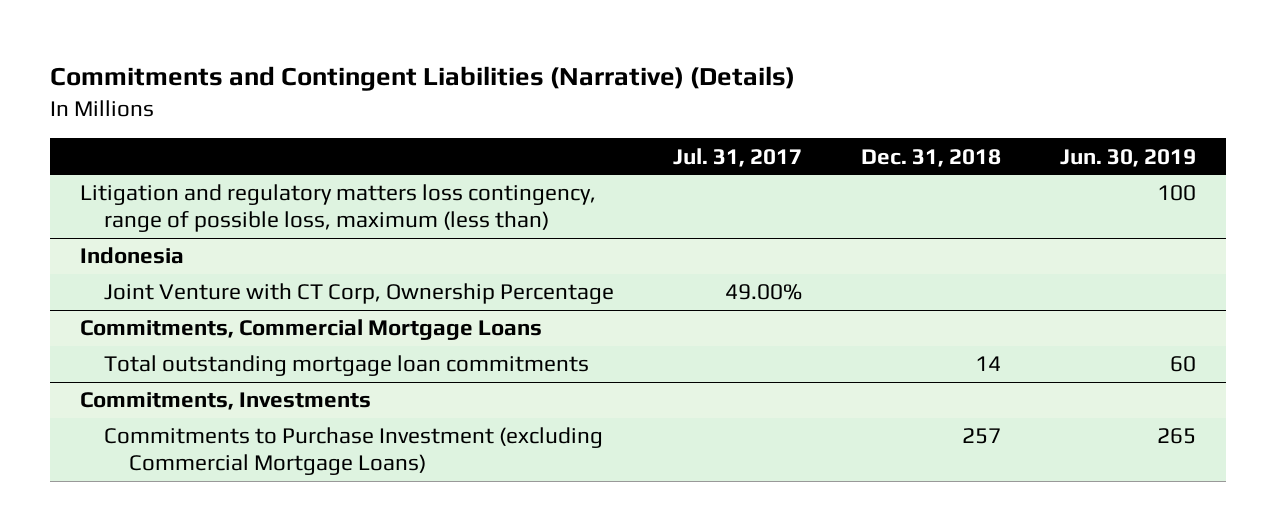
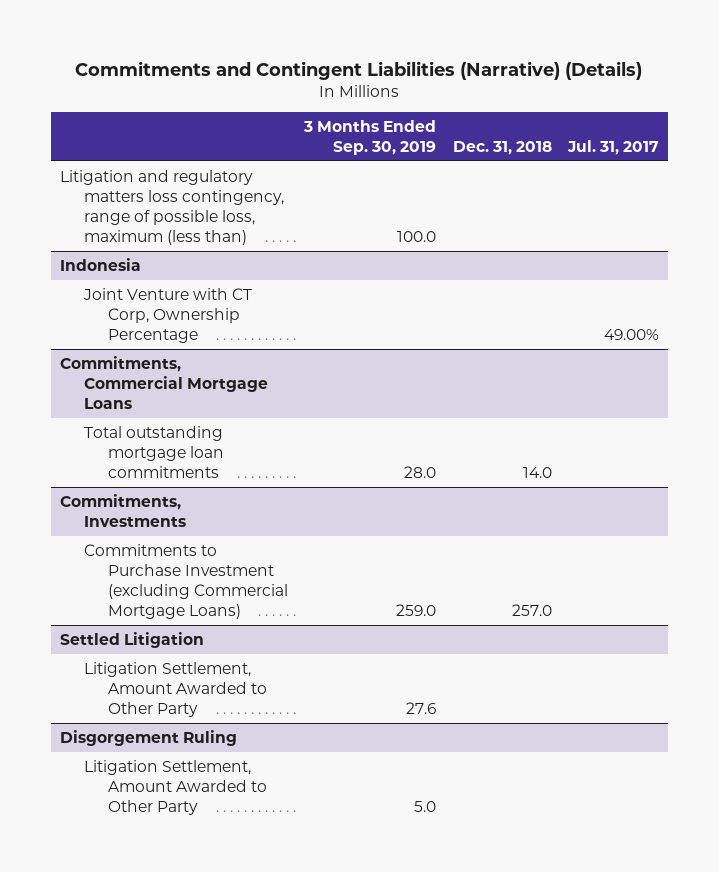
[1060,148,1197,167] Jun. 30, 2019 -> none
none -> [303,120,437,155] 3 Months Ended Sep. 30, 2019
[975,356,1002,372] 14 -> [522,466,552,478] 14.0
[962,428,1002,445] 257 -> [511,603,552,616] 257.0
none -> [59,631,204,648] Settled Litigation
none -> [83,661,267,717] Litigation Settlement, Amount Awarded to Other Party
none -> [59,729,237,746] Disgorgement Ruling
none -> [83,759,267,815] Litigation Settlement, Amount Awarded to Other Party

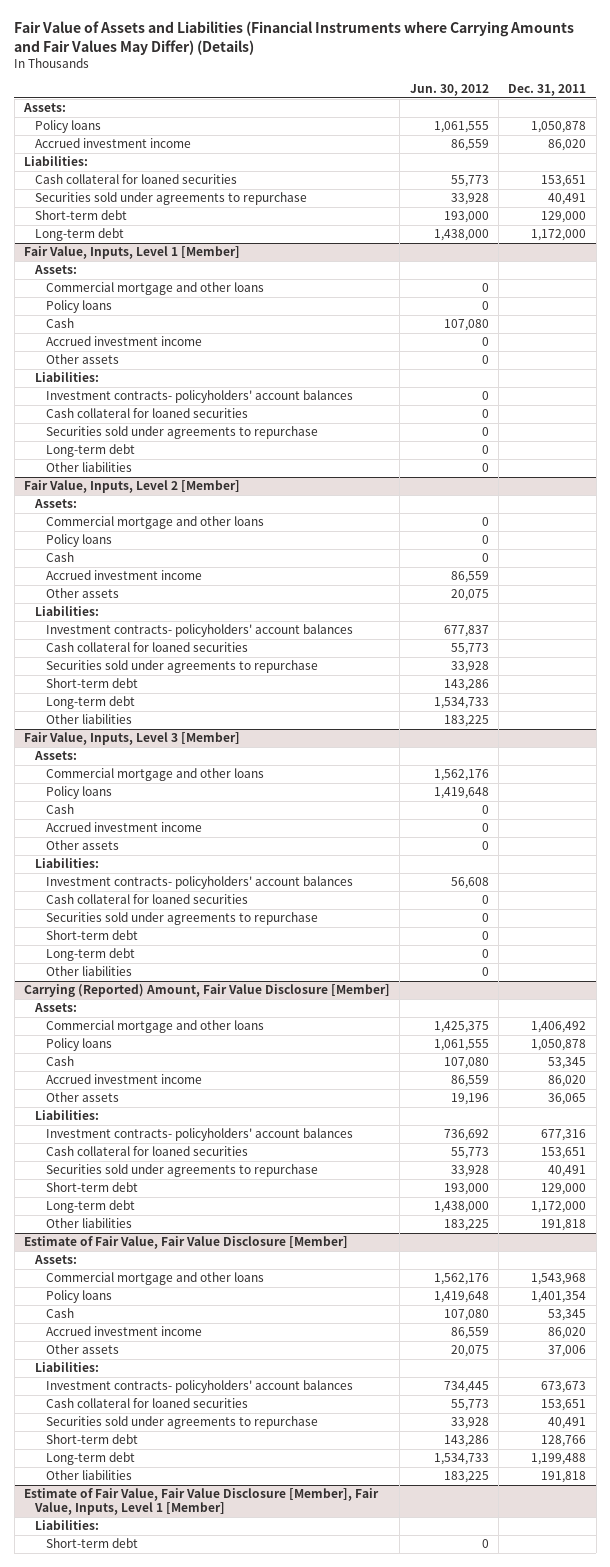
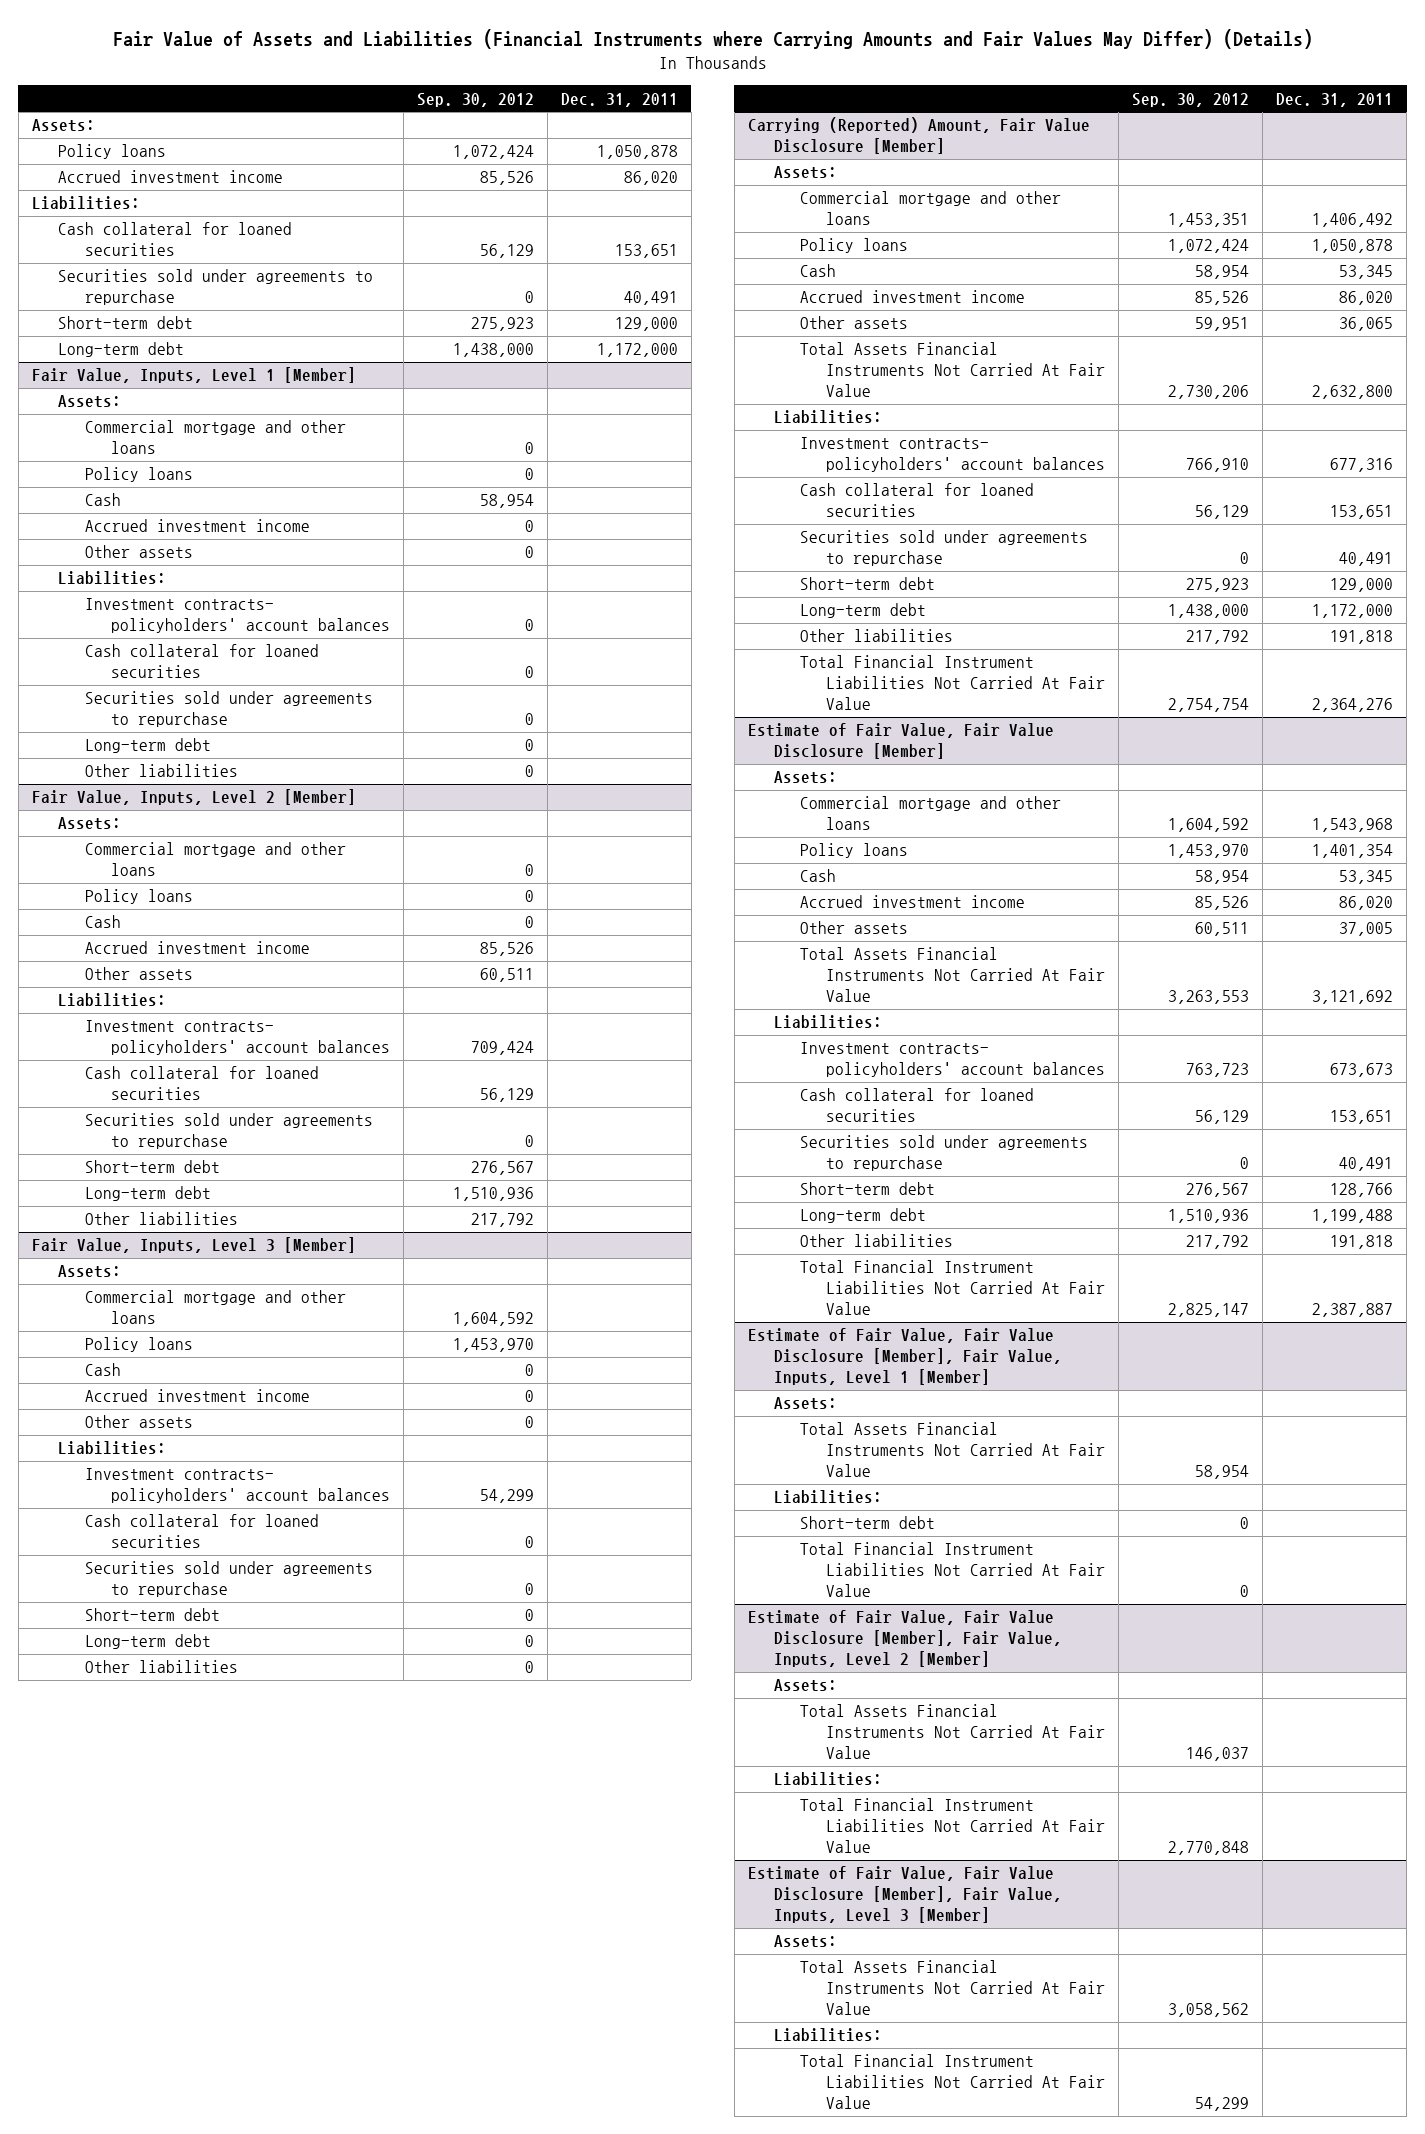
[409,84,489,97] Jun. 30, 2012 -> none
none -> [416,92,534,107] Sep. 30, 2012
none -> [800,342,1106,397] Total Assets Financial Instruments Not Carried At Fair Value
none -> [800,655,1106,710] Total Financial Instrument Liabilities Not Carried At Fair Value
[548,1345,587,1358] 37,006 -> [1339,922,1394,937] 37,005
none -> [800,947,1106,1002] Total Assets Financial Instruments Not Carried At Fair Value
none -> [800,1260,1106,1315] Total Financial Instrument Liabilities Not Carried At Fair Value
none -> [773,1397,837,1411] Assets:
none -> [800,1422,1106,1477] Total Assets Financial Instruments Not Carried At Fair Value
none -> [800,1542,1106,1597] Total Financial Instrument Liabilities Not Carried At Fair Value
none -> [747,1610,1062,1667] Estimate of Fair Value, Fair Value Disclosure [Member], Fair Value, Inputs, Level 2 [Member]
none -> [773,1679,837,1693] Assets:
none -> [800,1704,1106,1759] Total Assets Financial Instruments Not Carried At Fair Value
none -> [773,1772,882,1787] Liabilities:
none -> [800,1798,1106,1853] Total Financial Instrument Liabilities Not Carried At Fair Value
none -> [747,1866,1062,1923] Estimate of Fair Value, Fair Value Disclosure [Member], Fair Value, Inputs, Level 3 [Member]
none -> [773,1935,837,1949] Assets:
none -> [800,1960,1106,2015] Total Assets Financial Instruments Not Carried At Fair Value
none -> [773,2028,882,2043] Liabilities:
none -> [800,2054,1106,2109] Total Financial Instrument Liabilities Not Carried At Fair Value

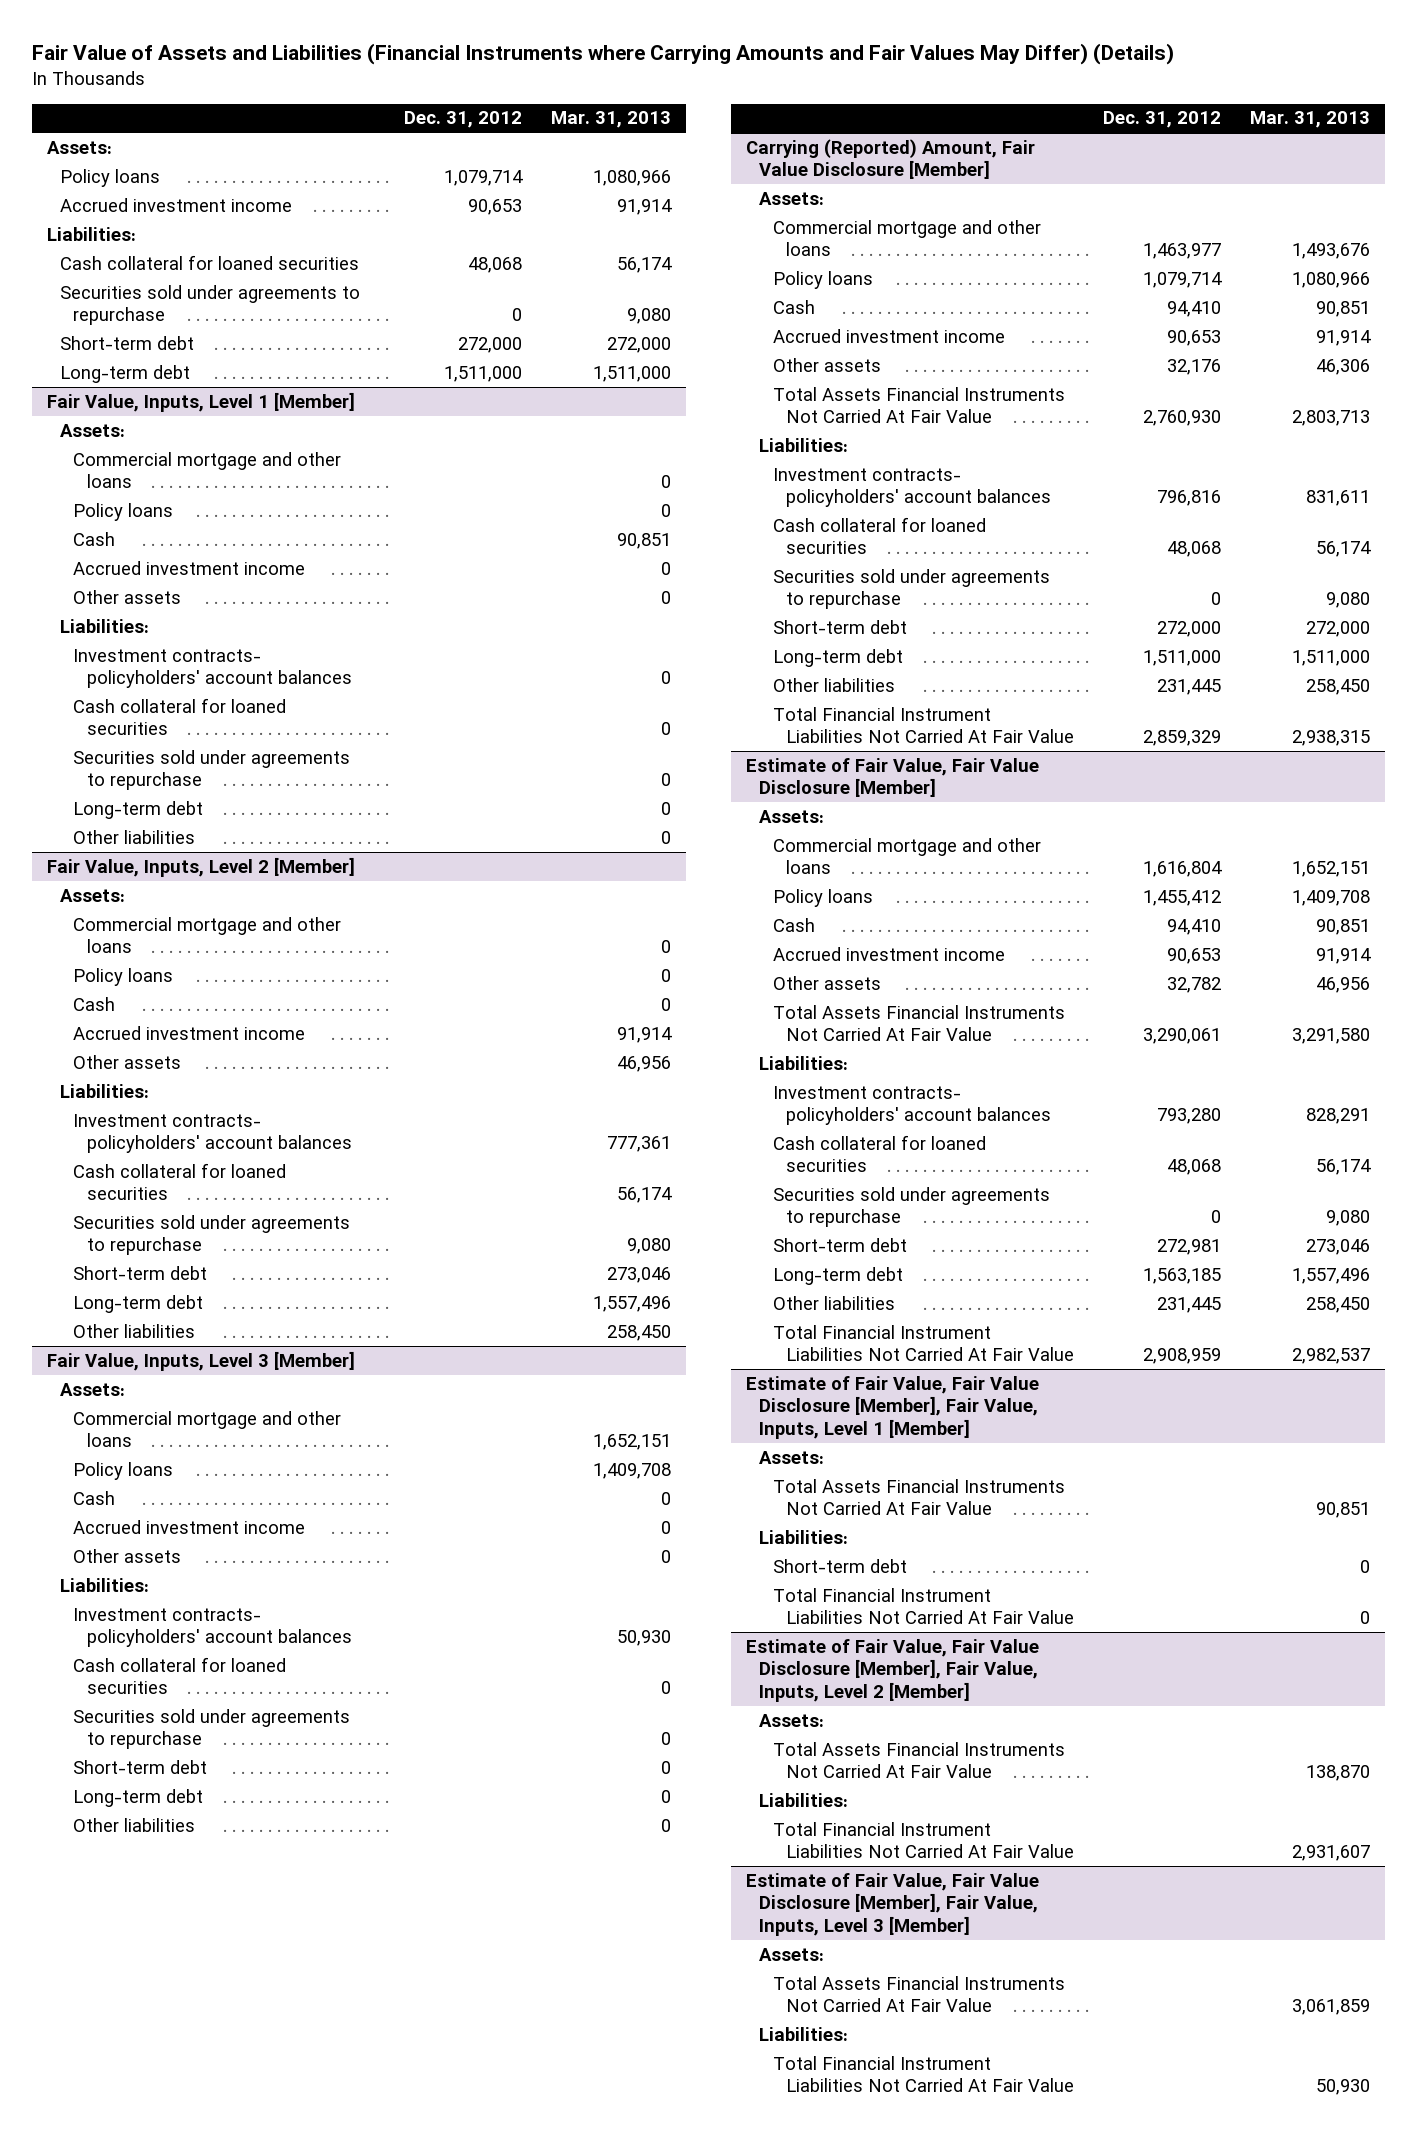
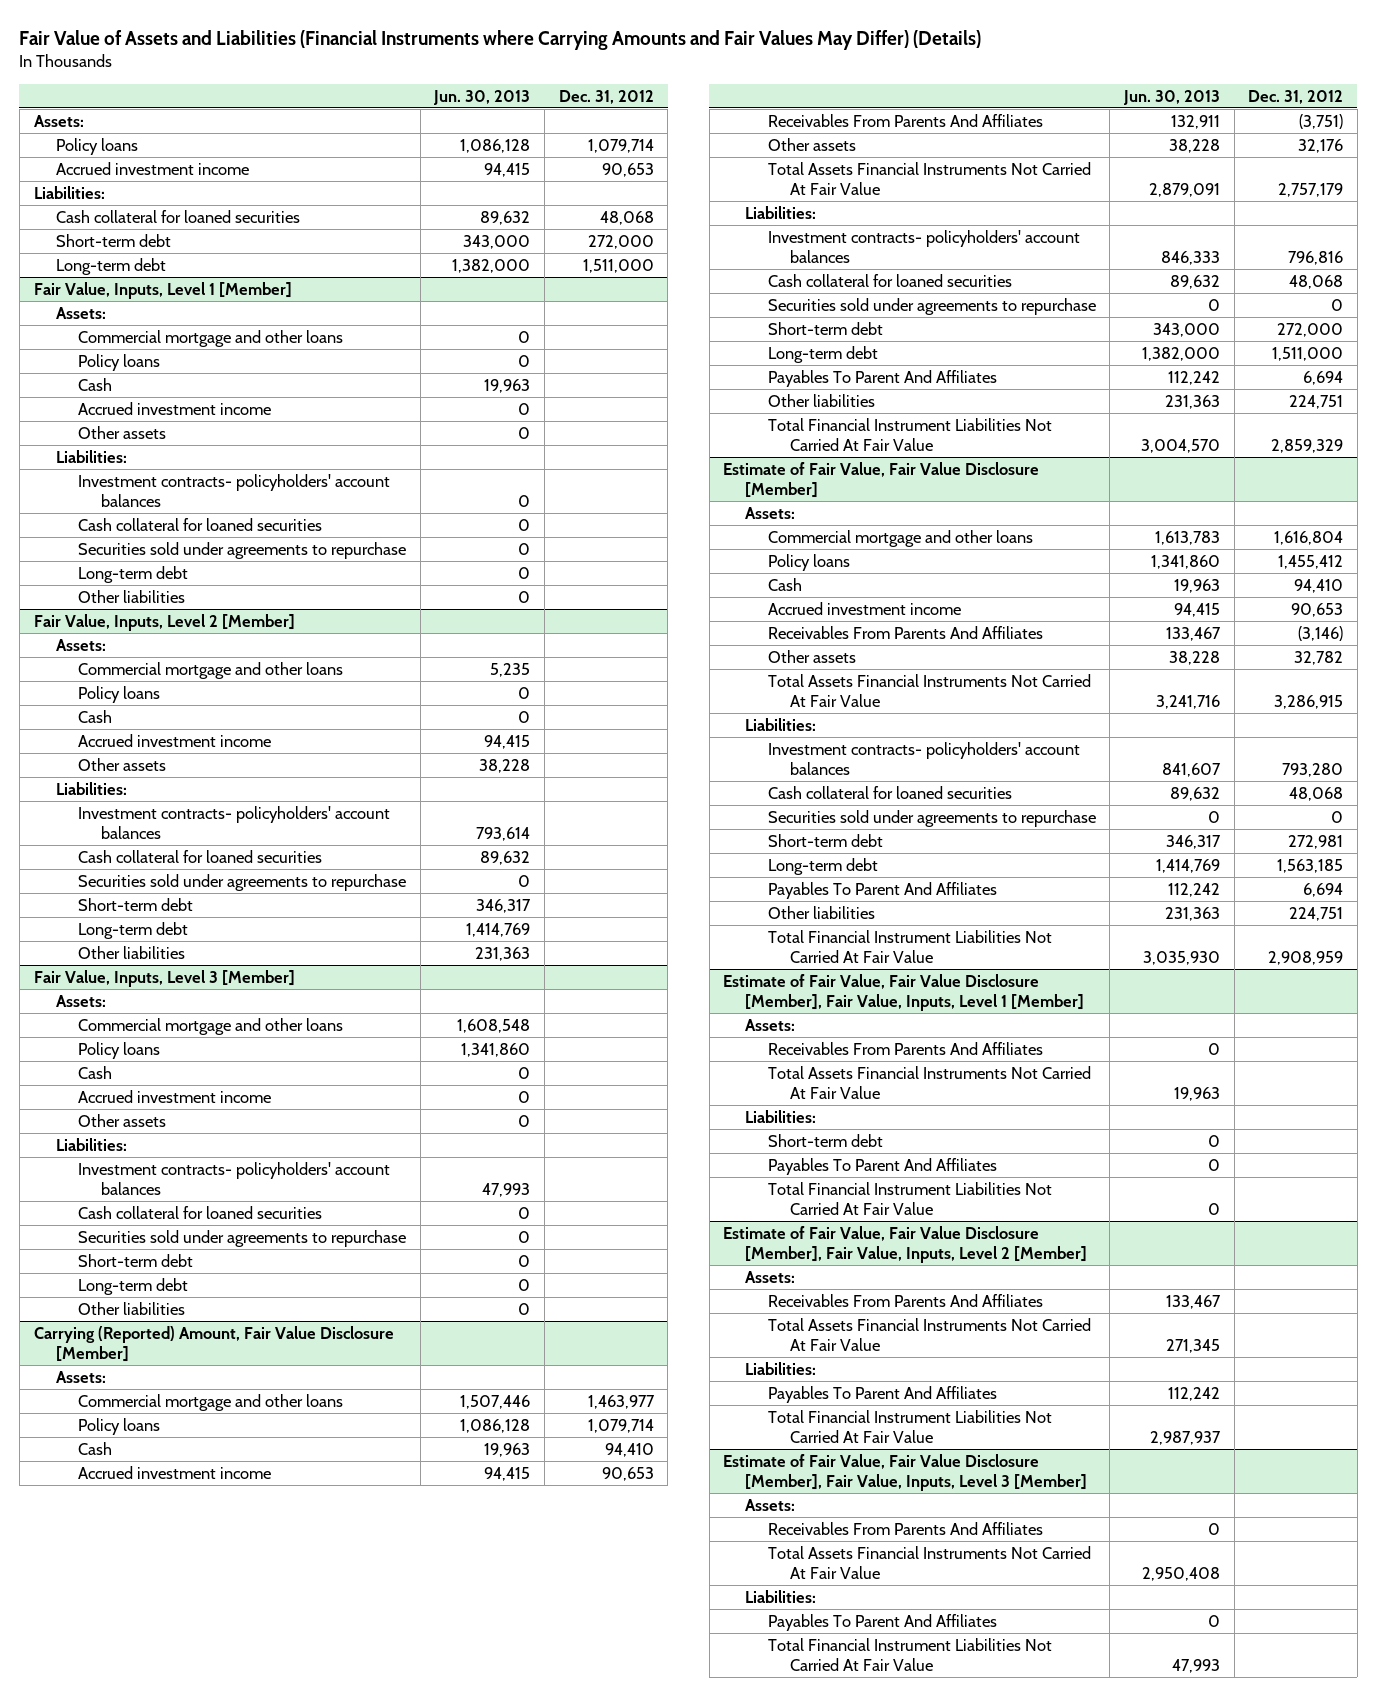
[550,111,671,129] Mar. 31, 2013 -> none
none -> [433,89,531,105] Jun. 30, 2013
[59,284,360,326] Securities sold under agreements to repurchase -> none
none -> [767,113,1043,127] Receivables From Parents And Affiliates
[1143,410,1222,427] 2,760,930 -> [1278,182,1344,197] 2,757,179
none -> [767,369,997,387] Payables To Parent And Affiliates
[1157,678,1222,695] 231,445 -> [1289,394,1344,409] 224,751
none -> [767,625,1043,639] Receivables From Parents And Affiliates
[1143,1028,1222,1045] 3,290,061 -> [1274,694,1344,709] 3,286,915
none -> [767,881,997,899] Payables To Parent And Affiliates
[1157,1296,1222,1313] 231,445 -> [1289,906,1344,921] 224,751
none -> [767,1041,1043,1055] Receivables From Parents And Affiliates
none -> [767,1157,997,1175] Payables To Parent And Affiliates
none -> [767,1293,1043,1307] Receivables From Parents And Affiliates
none -> [767,1385,997,1403] Payables To Parent And Affiliates
none -> [767,1521,1043,1535] Receivables From Parents And Affiliates
none -> [767,1613,997,1631] Payables To Parent And Affiliates

